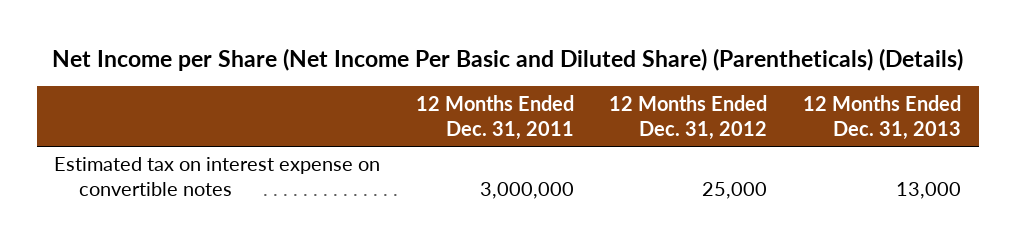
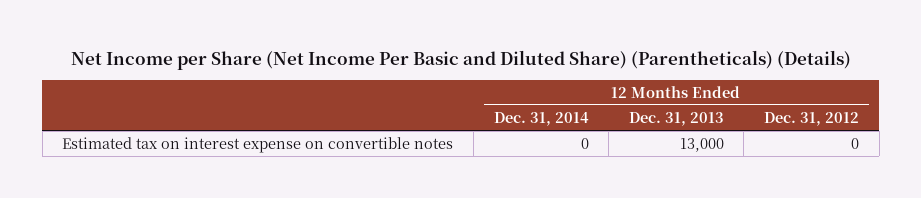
[415,94,574,140] 12 Months Ended Dec. 31, 2011 -> none
none -> [493,111,589,126] Dec. 31, 2014
[702,182,768,200] 25,000 -> [850,137,859,149] 0

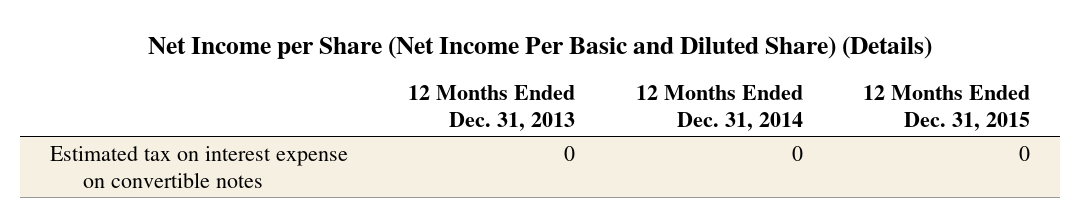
[70,50,851,71] Net Income per Share (Net Income Per Basic and Diluted Share) (Parentheticals) (Details) -> [147,35,932,59] Net Income per Share (Net Income Per Basic and Diluted Share) (Details)
[763,111,859,126] Dec. 31, 2012 -> none
none -> [862,84,1030,131] 12 Months Ended Dec. 31, 2015
[679,137,724,152] 13,000 -> [564,146,576,162] 0

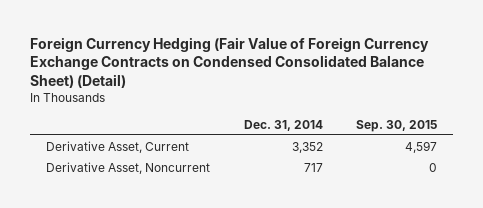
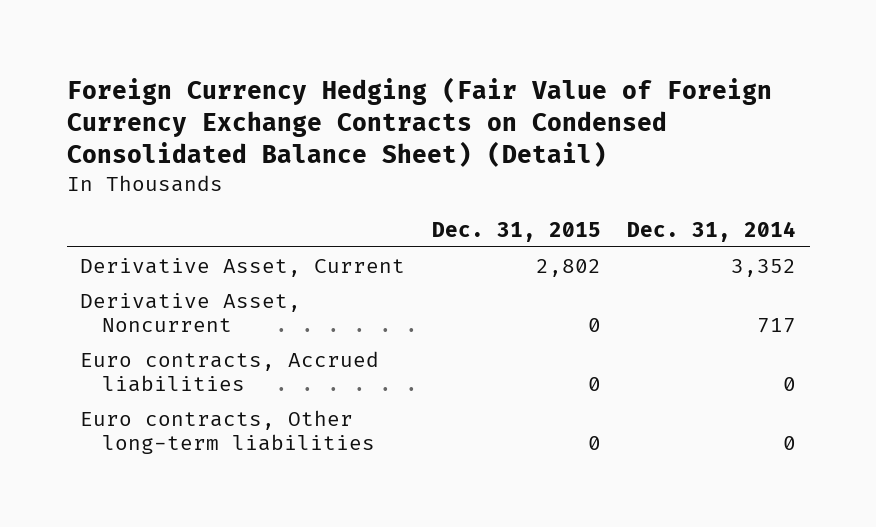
[355,119,437,132] Sep. 30, 2015 -> none
none -> [431,221,601,242] Dec. 31, 2015
none -> [79,350,379,393] Euro contracts, Accrued liabilities
none -> [79,409,375,455] Euro contracts, Other long-term liabilities

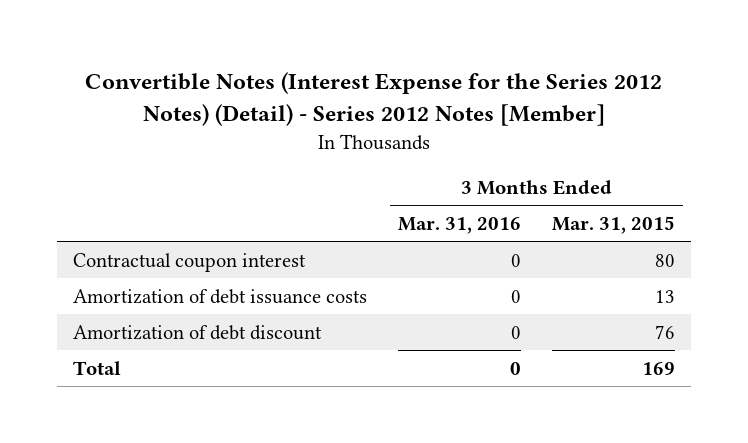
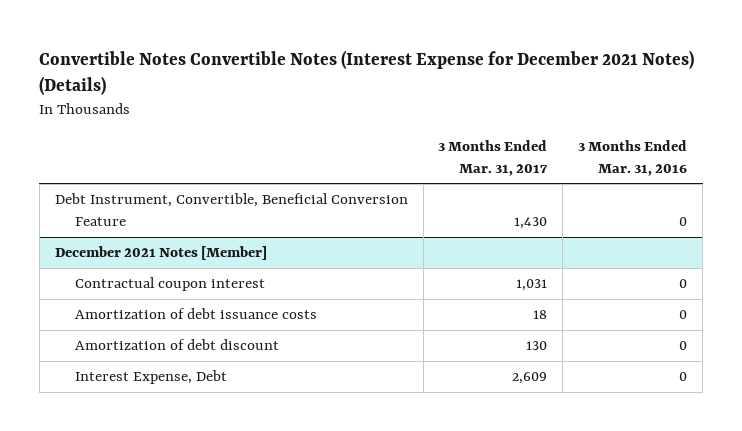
[85,72,663,127] Convertible Notes (Interest Expense for the Series 2012 Notes) (Detail) - Series 2012 Notes [Member] -> [39,50,695,96] Convertible Notes Convertible Notes (Interest Expense for December 2021 Notes) (Details)
[552,215,676,234] Mar. 31, 2015 -> none
none -> [438,140,549,176] 3 Months Ended Mar. 31, 2017
none -> [54,193,408,226] Debt Instrument, Convertible, Beneficial Conversion Feature
none -> [54,246,267,261] December 2021 Notes [Member]
[72,360,121,375] Total -> [75,370,228,385] Interest Expense, Debt

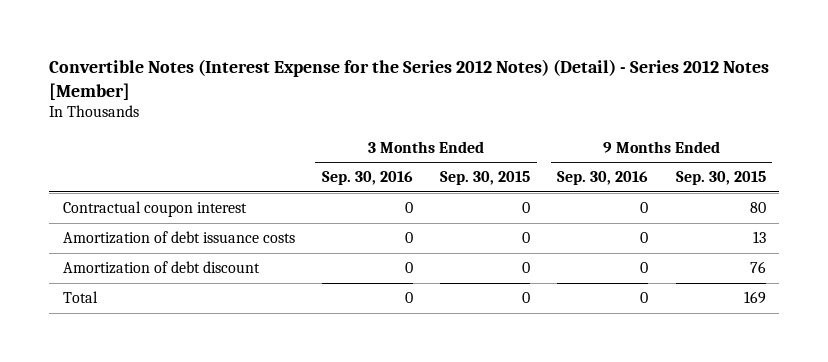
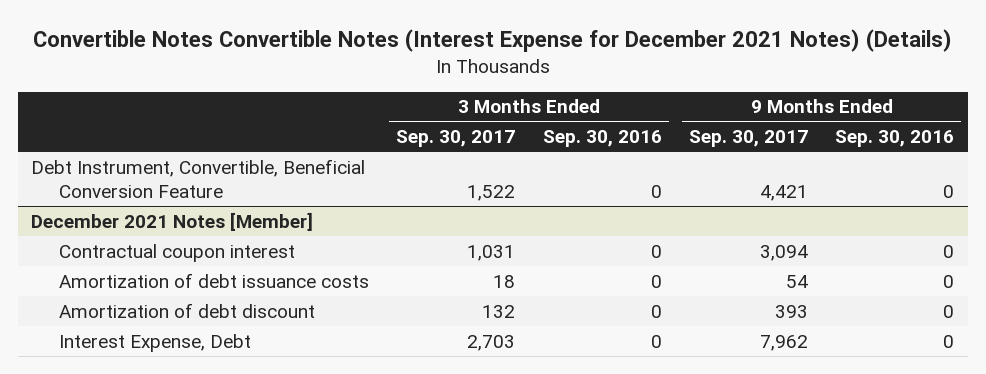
[48,58,769,100] Convertible Notes (Interest Expense for the Series 2012 Notes) (Detail) - Series 2012 Notes [Member] -> [32,29,952,53] Convertible Notes Convertible Notes (Interest Expense for December 2021 Notes) (Details)
[440,171,531,186] Sep. 30, 2015 -> none
[675,171,766,186] Sep. 30, 2015 -> none
none -> [396,130,516,148] Sep. 30, 2017
none -> [689,130,809,148] Sep. 30, 2017
none -> [31,158,366,198] Debt Instrument, Convertible, Beneficial Conversion Feature
none -> [31,211,314,231] December 2021 Notes [Member]
[62,291,98,304] Total -> [58,333,251,352] Interest Expense, Debt

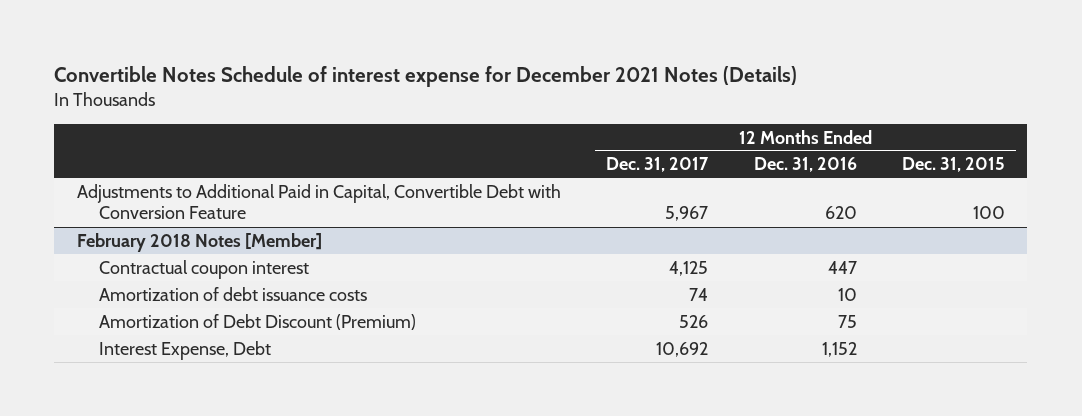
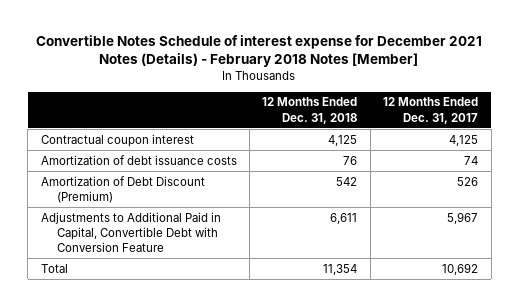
[54,66,798,88] Convertible Notes Schedule of interest expense for December 2021 Notes (Details) -> [36,34,483,68] Convertible Notes Schedule of interest expense for December 2021 Notes (Details) - February 2018 Notes [Member]
[753,157,857,173] Dec. 31, 2016 -> none
[901,157,1005,173] Dec. 31, 2015 -> none
none -> [262,97,358,124] 12 Months Ended Dec. 31, 2018
[77,232,323,252] February 2018 Notes [Member] -> none
[77,183,562,220] Adjustments to Additional Paid in Capital, Convertible Debt with Conversion Feature -> [40,211,221,252] Adjustments to Additional Paid in Capital, Convertible Debt with Conversion Feature
[99,340,272,360] Interest Expense, Debt -> [40,263,68,273] Total

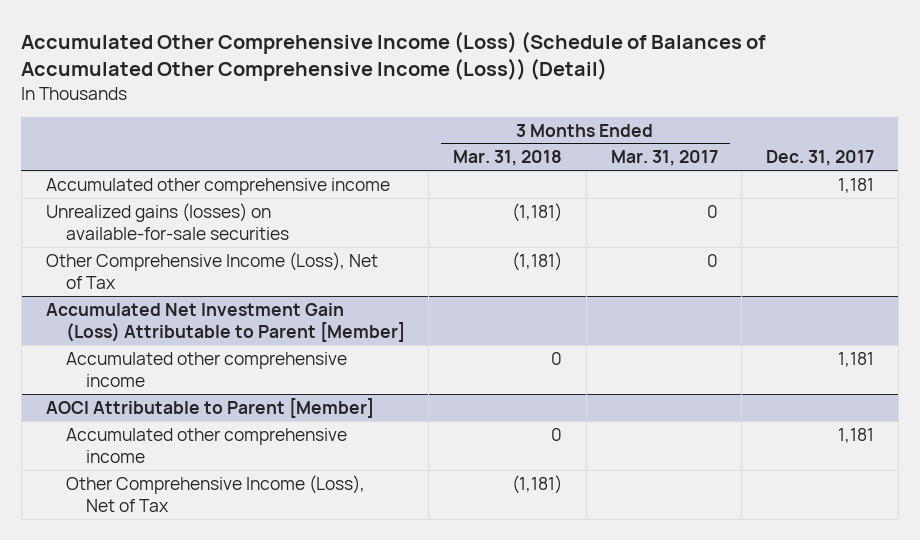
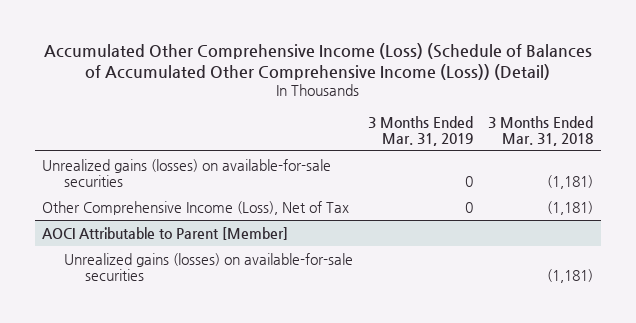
[610,150,718,167] Mar. 31, 2017 -> none
[766,150,875,167] Dec. 31, 2017 -> none
none -> [368,115,474,146] 3 Months Ended Mar. 31, 2019
[45,177,390,195] Accumulated other comprehensive income -> none
[45,302,405,342] Accumulated Net Investment Gain (Loss) Attributable to Parent [Member] -> none
[65,351,347,387] Accumulated other comprehensive income -> none
[65,427,347,463] Accumulated other comprehensive income -> none
[65,474,365,512] Other Comprehensive Income (Loss), Net of Tax -> [63,252,353,281] Unrealized gains (losses) on available-for-sale securities

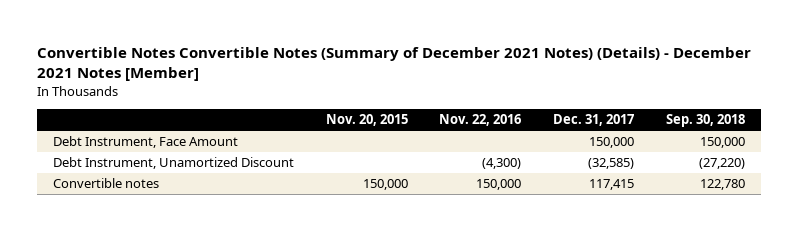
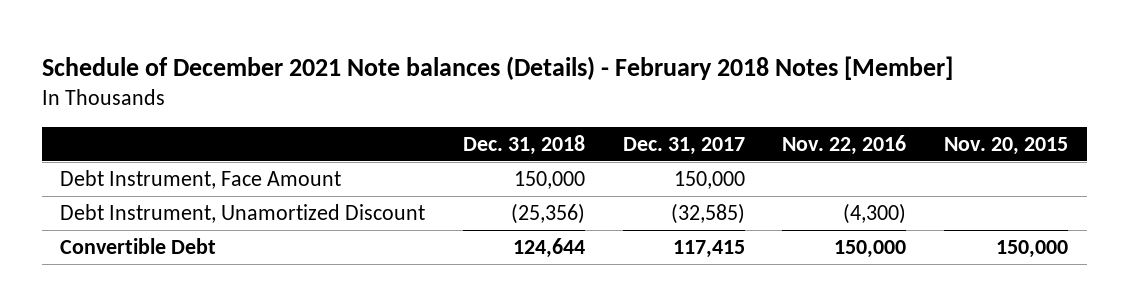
[37,46,752,82] Convertible Notes Convertible Notes (Summary of December 2021 Notes) (Details) - December 2021 Notes [Member] -> [41,55,953,80] Schedule of December 2021 Note balances (Details) - February 2018 Notes [Member]
[665,114,745,128] Sep. 30, 2018 -> none
none -> [463,135,586,156] Dec. 31, 2018
[52,178,159,189] Convertible notes -> [60,237,217,254] Convertible Debt

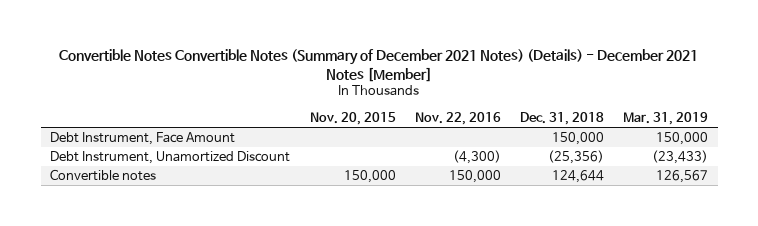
[41,55,953,80] Schedule of December 2021 Note balances (Details) - February 2018 Notes [Member] -> [59,48,699,82] Convertible Notes Convertible Notes (Summary of December 2021 Notes) (Details) - December 2021 Notes [Member]
[622,137,745,156] Dec. 31, 2017 -> none
none -> [623,111,709,125] Mar. 31, 2019
[60,237,217,254] Convertible Debt -> [50,169,157,182] Convertible notes

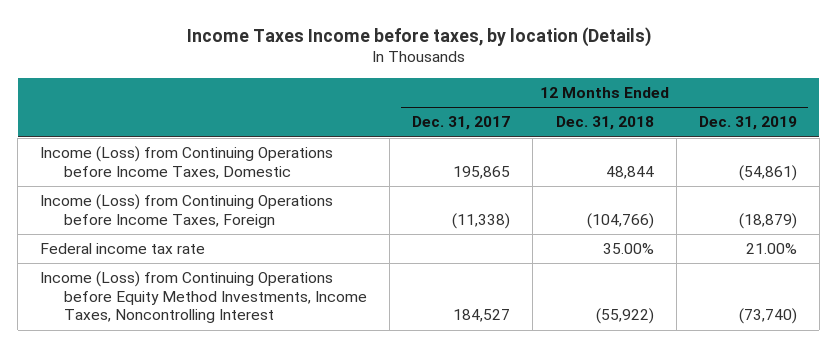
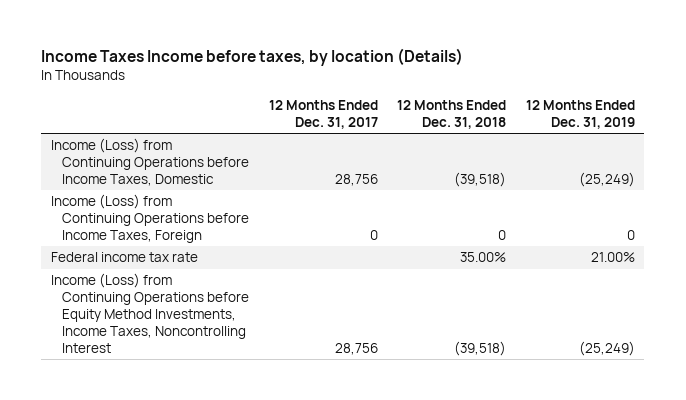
[453,165,511,179] 195,865 -> [334,173,378,186] 28,756
[605,165,654,179] 48,844 -> [454,171,507,187] (39,518)
[738,164,797,181] (54,861) -> [578,171,635,187] (25,249)
[452,212,511,229] (11,338) -> [369,229,378,240] 0
[586,212,654,229] (104,766) -> [498,229,507,240] 0
[738,212,797,229] (18,879) -> [626,229,635,240] 0
[453,309,511,323] 184,527 -> [334,342,378,355] 28,756
[595,308,654,325] (55,922) -> [454,340,507,356] (39,518)
[738,308,797,325] (73,740) -> [578,340,635,356] (25,249)

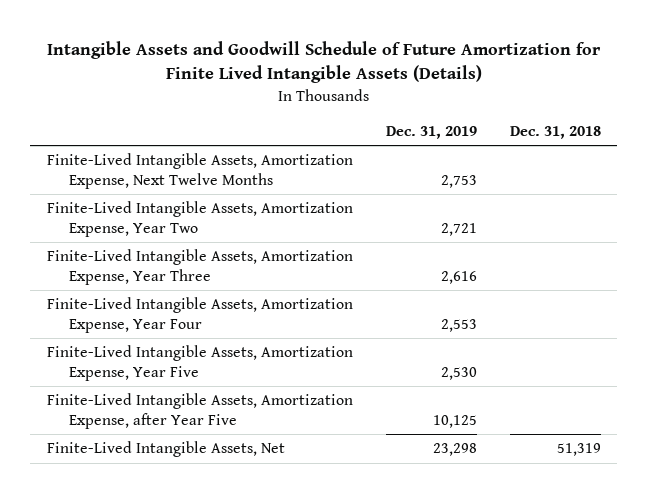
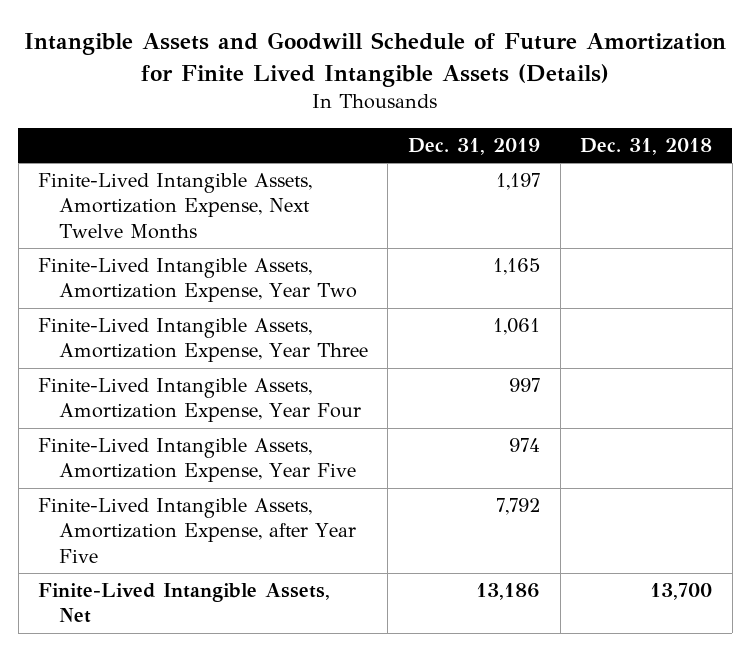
[440,174,477,188] 2,753 -> [495,173,540,191] 1,197
[440,222,477,236] 2,721 -> [492,258,540,276] 1,165
[440,270,477,284] 2,616 -> [492,318,540,336] 1,061
[440,318,477,332] 2,553 -> [508,378,540,393] 997
[440,366,477,380] 2,530 -> [508,438,540,453] 974
[432,414,477,428] 10,125 -> [495,498,540,516] 7,792
[432,443,477,457] 23,298 -> [475,583,540,601] 13,186
[556,443,601,457] 51,319 -> [650,583,713,601] 13,700

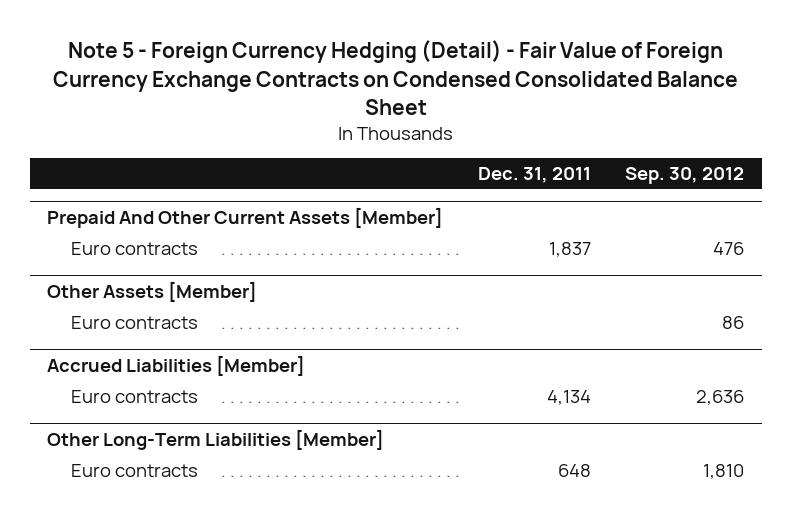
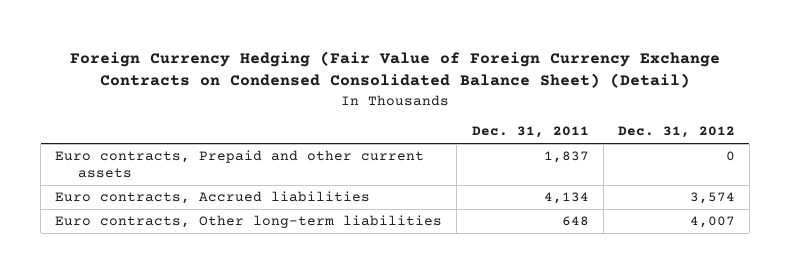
[52,40,738,115] Note 5 - Foreign Currency Hedging (Detail) - Fair Value of Foreign Currency Exchange Contracts on Condensed Consolidated Balance Sheet -> [70,51,721,89] Foreign Currency Hedging (Fair Value of Foreign Currency Exchange Contracts on Condensed Consolidated Balance Sheet) (Detail)
[625,167,745,185] Sep. 30, 2012 -> none
none -> [617,126,735,139] Dec. 31, 2012
[47,206,444,228] Prepaid And Other Current Assets [Member] -> none
[47,280,258,302] Other Assets [Member] -> none
[70,316,198,330] Euro contracts -> none
[47,354,306,376] Accrued Liabilities [Member] -> none
[47,428,385,450] Other Long-Term Liabilities [Member] -> none
[70,242,198,256] Euro contracts -> [55,150,425,179] Euro contracts, Prepaid and other current assets
[70,390,198,404] Euro contracts -> [55,191,371,205] Euro contracts, Accrued liabilities
[70,464,198,478] Euro contracts -> [55,215,443,229] Euro contracts, Other long-term liabilities

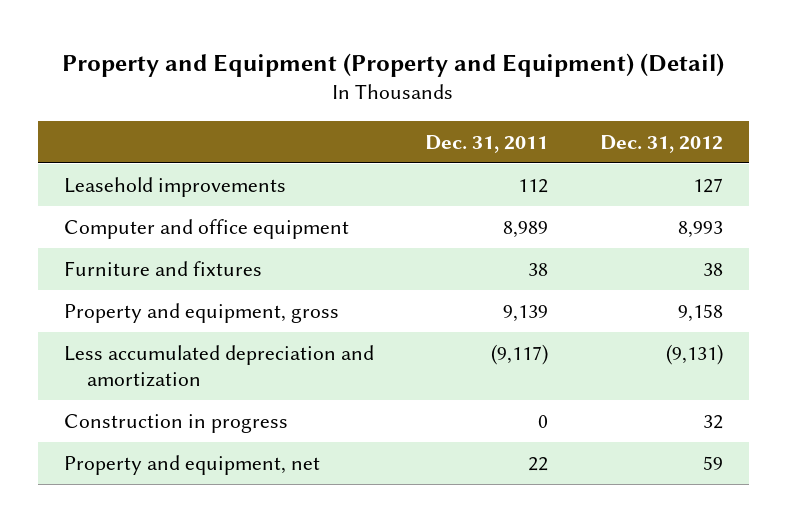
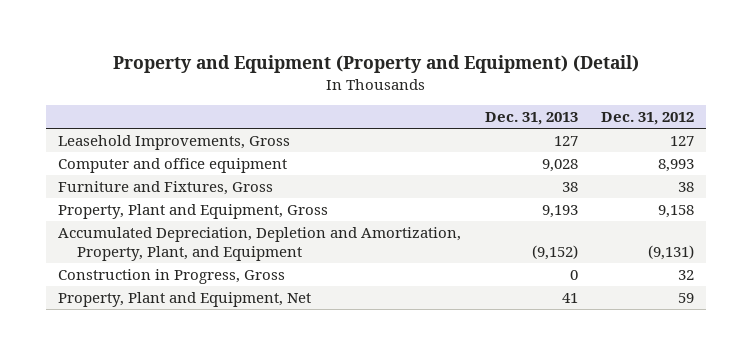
[425,134,549,153] Dec. 31, 2011 -> none
none -> [484,111,578,125] Dec. 31, 2013
[63,176,286,197] Leasehold improvements -> [57,135,290,151] Leasehold Improvements, Gross
[63,260,262,276] Furniture and fixtures -> [57,181,273,196] Furniture and Fixtures, Gross
[63,302,339,323] Property and equipment, gross -> [57,204,328,220] Property, Plant and Equipment, Gross
[63,344,374,387] Less accumulated depreciation and amortization -> [57,227,461,261] Accumulated Depreciation, Depletion and Amortization, Property, Plant, and Equipment
[63,413,288,433] Construction in progress -> [57,269,285,285] Construction in Progress, Gross
[63,454,320,475] Property and equipment, net -> [57,292,311,308] Property, Plant and Equipment, Net

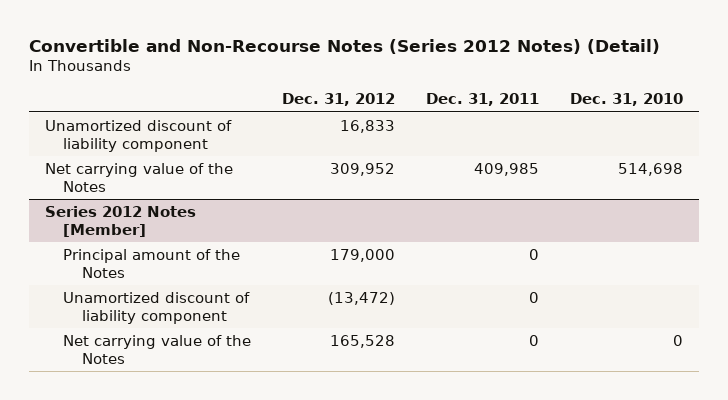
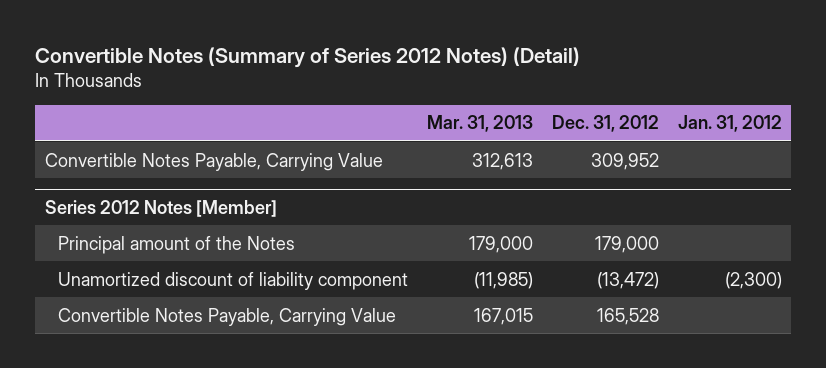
[29,38,661,54] Convertible and Non-Recourse Notes (Series 2012 Notes) (Detail) -> [35,46,581,68] Convertible Notes (Summary of Series 2012 Notes) (Detail)
[426,93,540,107] Dec. 31, 2011 -> none
[570,93,684,107] Dec. 31, 2010 -> none
none -> [427,115,534,133] Mar. 31, 2013
none -> [677,115,782,133] Jan. 31, 2012
[44,120,232,152] Unamortized discount of liability component -> none
[44,163,233,192] Net carrying value of the Notes -> [44,152,383,171] Convertible Notes Payable, Carrying Value
[63,335,252,364] Net carrying value of the Notes -> [58,307,397,326] Convertible Notes Payable, Carrying Value

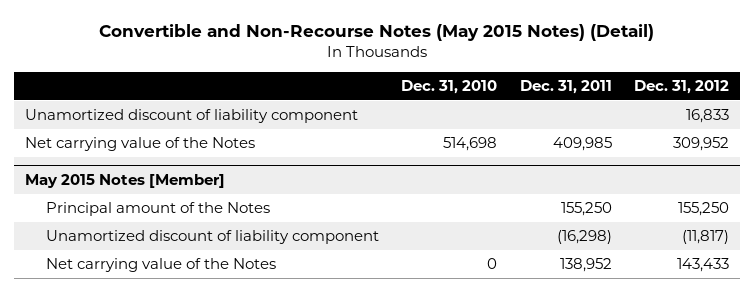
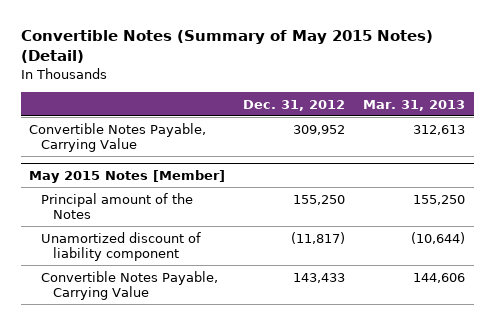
[98,23,654,41] Convertible and Non-Recourse Notes (May 2015 Notes) (Detail) -> [20,29,433,64] Convertible Notes (Summary of May 2015 Notes) (Detail)
[401,79,498,94] Dec. 31, 2010 -> none
[519,79,612,94] Dec. 31, 2011 -> none
none -> [363,99,466,111] Mar. 31, 2013
[24,109,358,124] Unamortized discount of liability component -> none
[24,137,255,152] Net carrying value of the Notes -> [29,122,207,153] Convertible Notes Payable, Carrying Value
[46,258,277,273] Net carrying value of the Notes -> [41,270,219,301] Convertible Notes Payable, Carrying Value

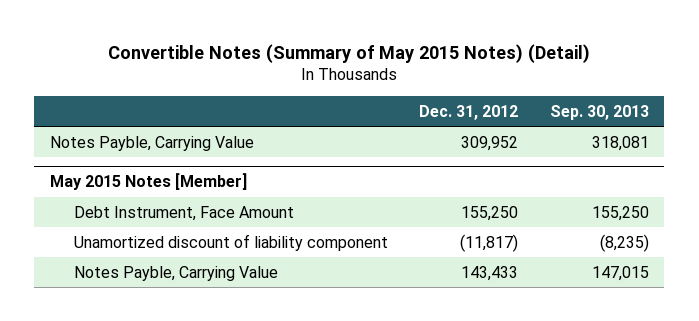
[363,99,466,111] Mar. 31, 2013 -> none
none -> [549,104,649,120] Sep. 30, 2013
[29,122,207,153] Convertible Notes Payable, Carrying Value -> [50,135,255,151] Notes Payble, Carrying Value
[41,192,194,220] Principal amount of the Notes -> [73,205,294,221] Debt Instrument, Face Amount
[41,270,219,301] Convertible Notes Payable, Carrying Value -> [73,265,278,281] Notes Payble, Carrying Value

